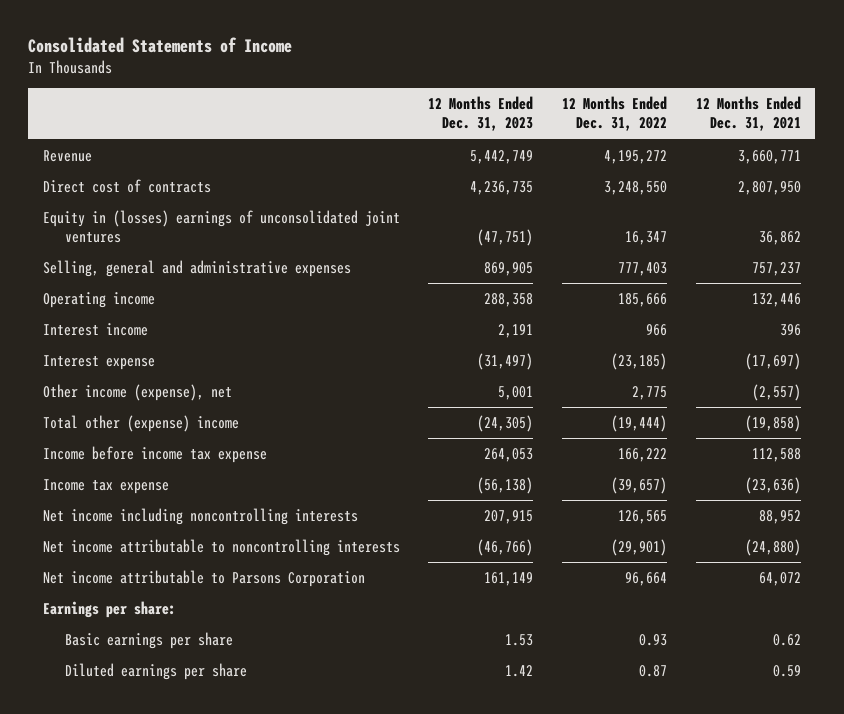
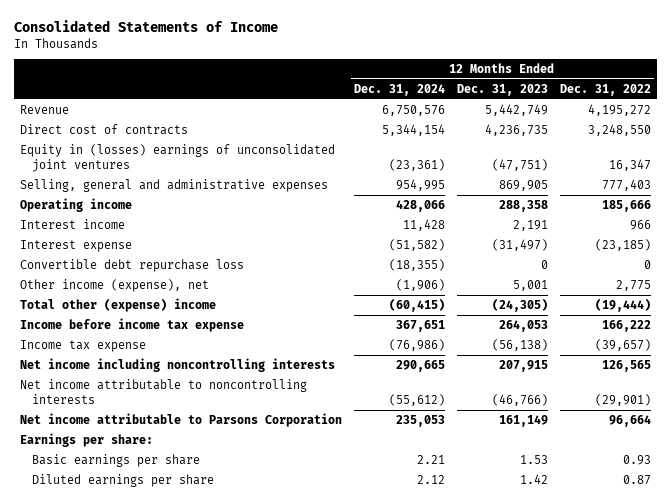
[695,96,801,132] 12 Months Ended Dec. 31, 2021 -> none
none -> [353,83,445,96] Dec. 31, 2024
none -> [19,258,244,272] Convertible debt repurchase loss

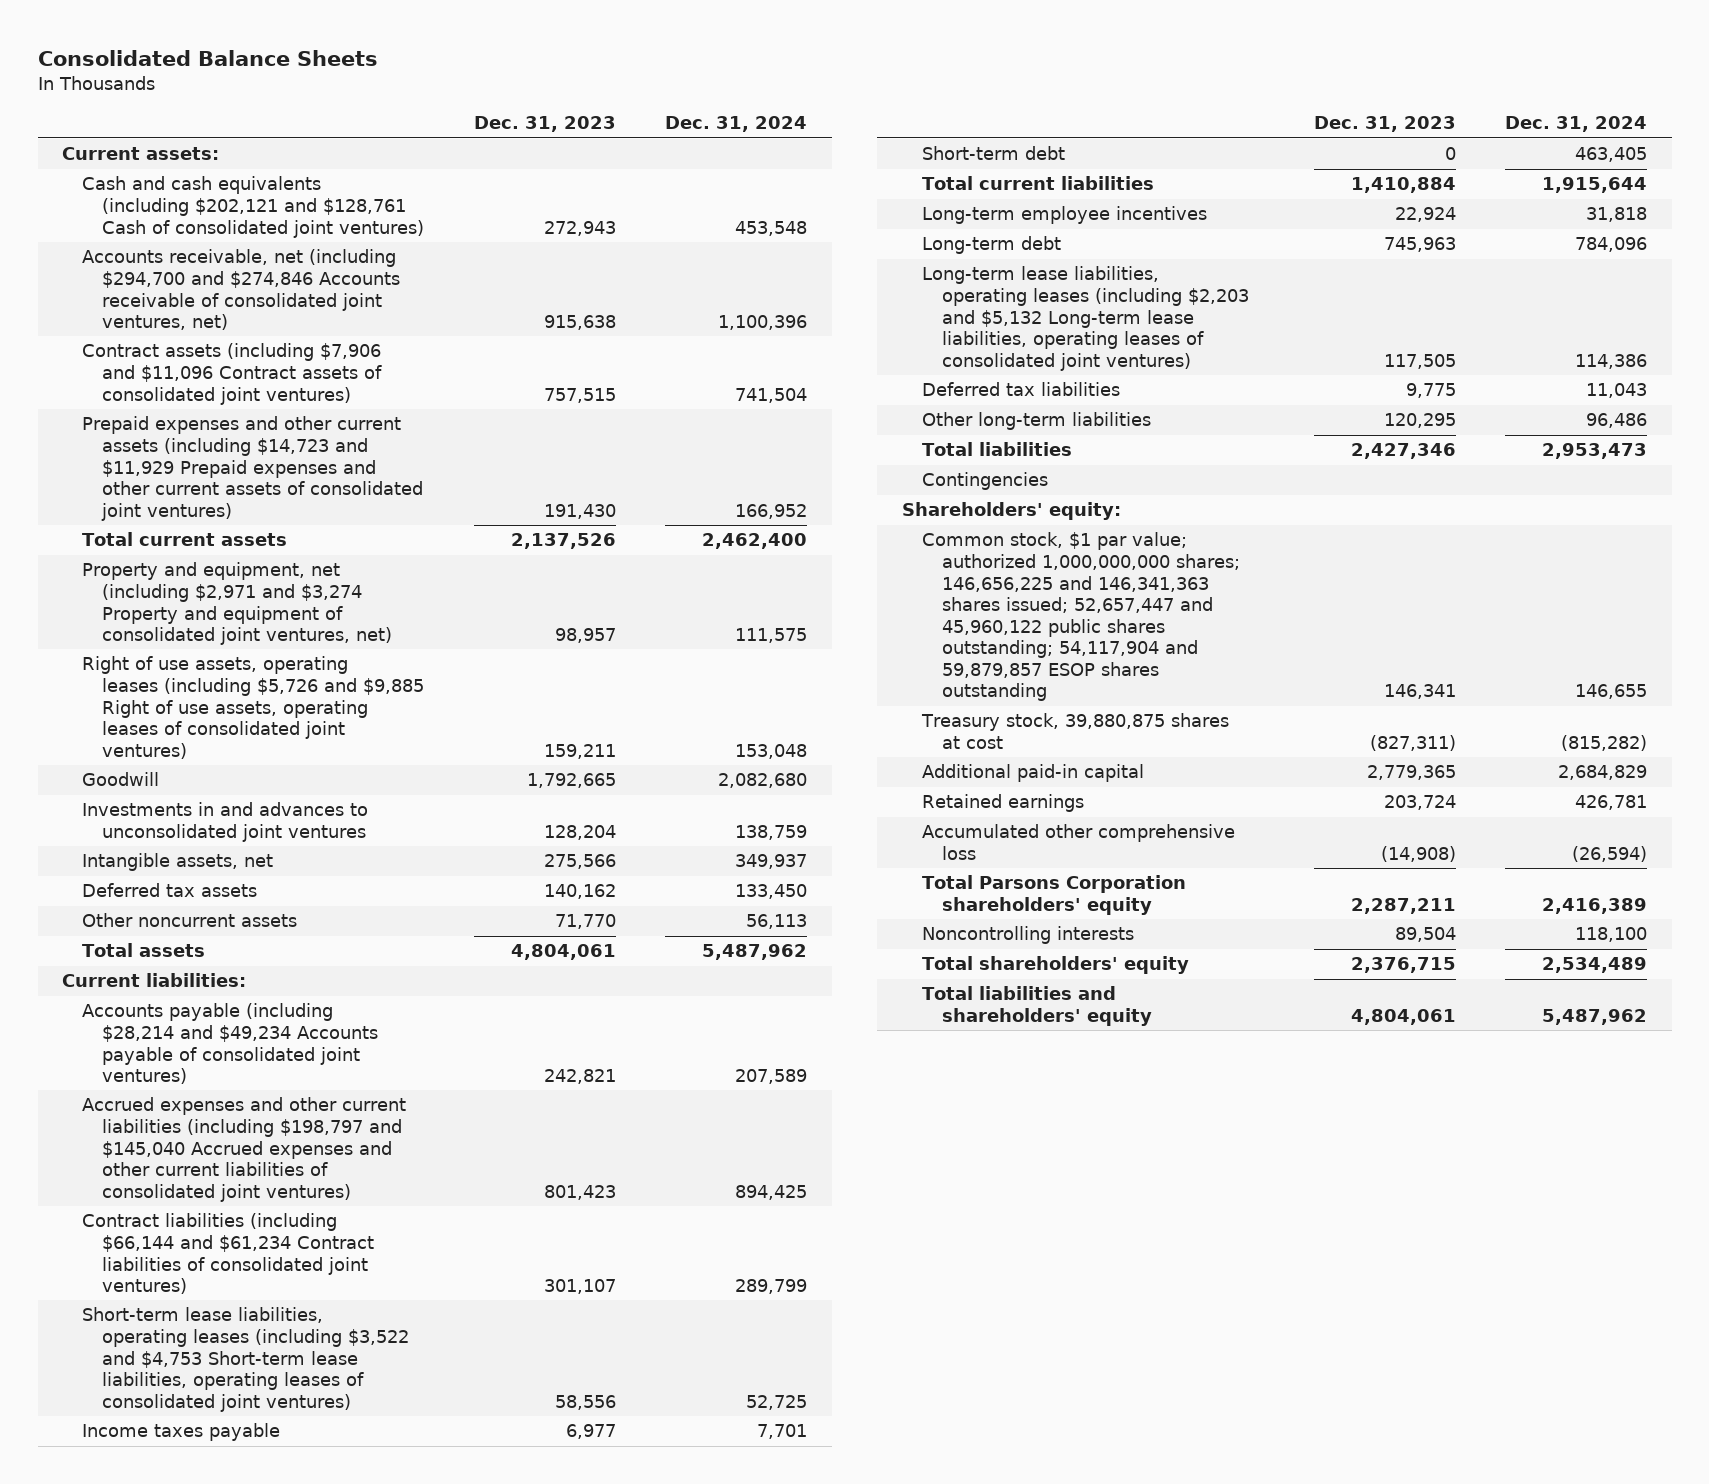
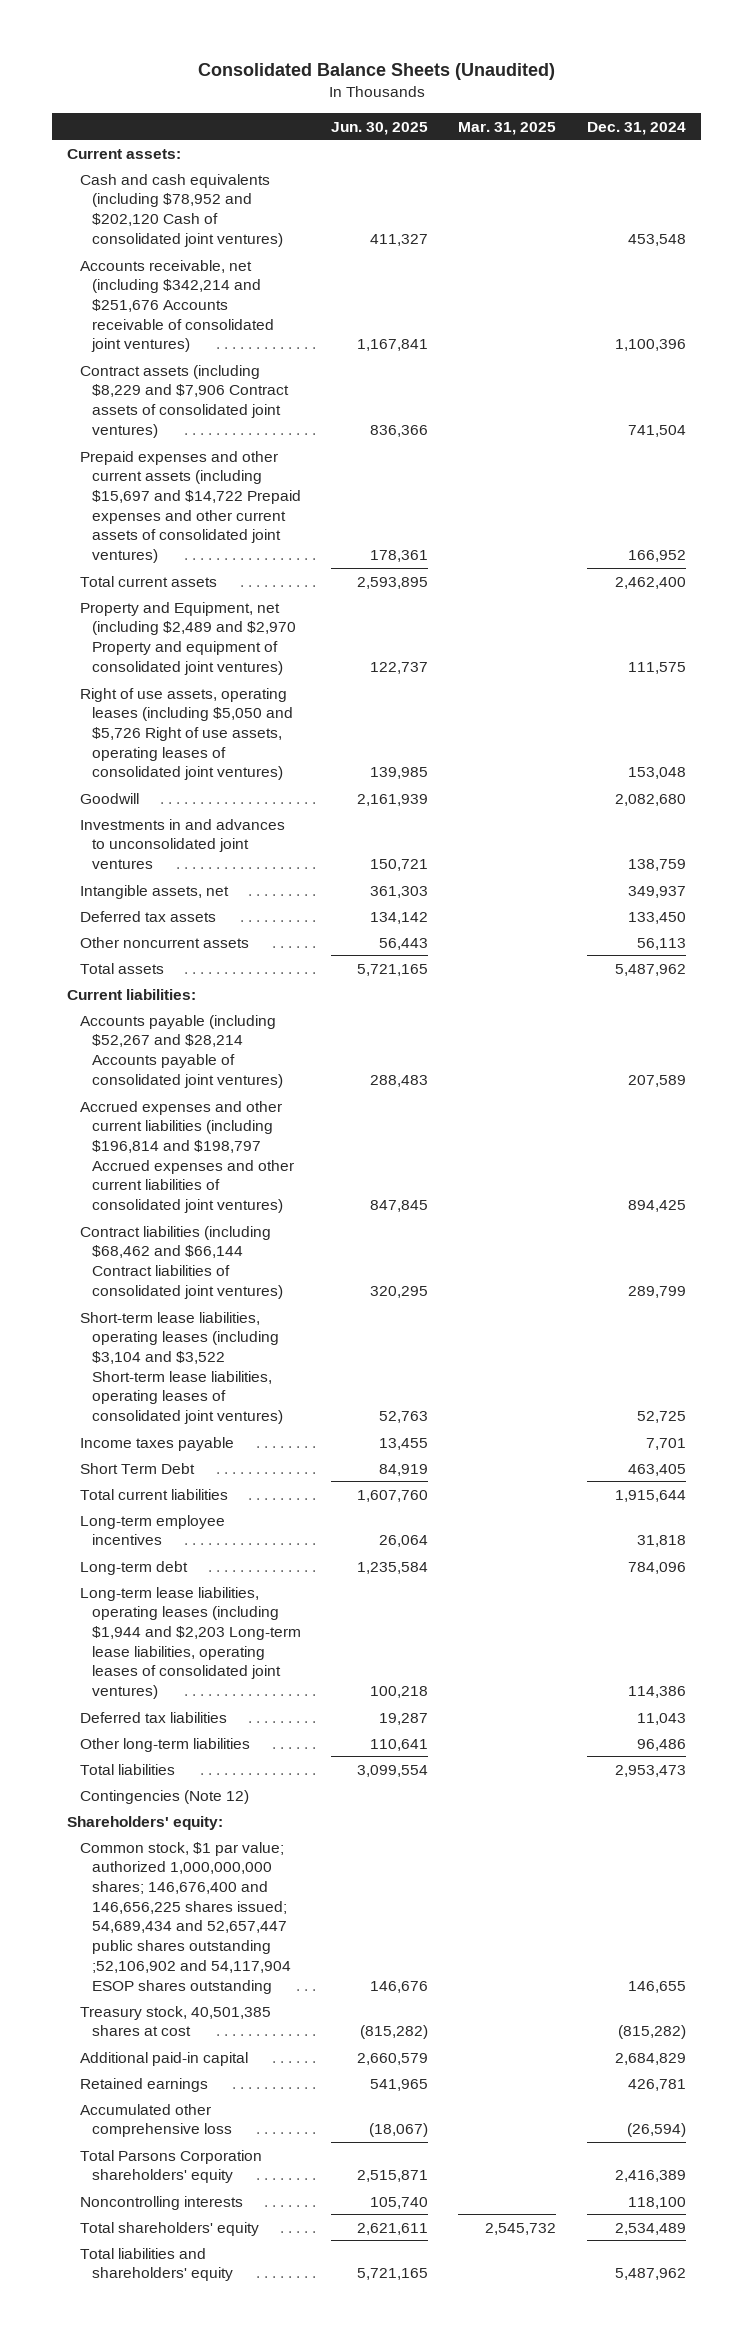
[37,49,378,66] Consolidated Balance Sheets -> [197,63,555,81] Consolidated Balance Sheets (Unaudited)
[473,116,616,133] Dec. 31, 2023 -> none
none -> [331,121,429,135] Jun. 30, 2025
none -> [458,121,557,135] Mar. 31, 2025
[82,176,425,238] Cash and cash equivalents (including $202,121 and $128,761 Cash of consolidated joint ventures) -> [79,173,283,247] Cash and cash equivalents (including $78,952 and $202,120 Cash of consolidated joint ventures)
[82,249,401,331] Accounts receivable, net (including $294,700 and $274,846 Accounts receivable of consolidated joint ventures, net) -> [79,259,274,353] Accounts receivable, net (including $342,214 and $251,676 Accounts receivable of consolidated joint ventures)
[82,343,383,405] Contract assets (including $7,906 and $11,096 Contract assets of consolidated joint ventures) -> [79,364,289,438] Contract assets (including $8,229 and $7,906 Contract assets of consolidated joint ventures)
[82,416,424,521] Prepaid expenses and other current assets (including $14,723 and $11,929 Prepaid expenses and other current assets of consolidated joint ventures) -> [79,450,301,564] Prepaid expenses and other current assets (including $15,697 and $14,722 Prepaid expenses and other current assets of consolidated joint ventures)
[82,562,393,646] Property and equipment, net (including $2,971 and $3,274 Property and equipment of consolidated joint ventures, net) -> [79,601,296,675] Property and Equipment, net (including $2,489 and $2,970 Property and equipment of consolidated joint ventures)
[82,656,425,759] Right of use assets, operating leases (including $5,726 and $9,885 Right of use assets, operating leases of consolidated joint ventures) -> [79,687,293,781] Right of use assets, operating leases (including $5,050 and $5,726 Right of use assets, operating leases of consolidated joint ventures)
[82,1003,379,1085] Accounts payable (including $28,214 and $49,234 Accounts payable of consolidated joint ventures) -> [79,1014,283,1088] Accounts payable (including $52,267 and $28,214 Accounts payable of consolidated joint ventures)
[82,1097,407,1202] Accrued expenses and other current liabilities (including $198,797 and $145,040 Accrued expenses and other current liabilities of consolidated joint ventures) -> [79,1100,294,1214] Accrued expenses and other current liabilities (including $196,814 and $198,797 Accrued expenses and other current liabilities of consolidated joint ventures)
[82,1213,375,1295] Contract liabilities (including $66,144 and $61,234 Contract liabilities of consolidated joint ventures) -> [79,1225,283,1299] Contract liabilities (including $68,462 and $66,144 Contract liabilities of consolidated joint ventures)
[82,1307,410,1412] Short-term lease liabilities, operating leases (including $3,522 and $4,753 Short-term lease liabilities, operating leases of consolidated joint ventures) -> [79,1311,283,1425] Short-term lease liabilities, operating leases (including $3,104 and $3,522 Short-term lease liabilities, operating leases of consolidated joint ventures)
[922,146,1066,161] Short-term debt -> [79,1462,195,1474] Short Term Debt
[922,266,1250,371] Long-term lease liabilities, operating leases (including $2,203 and $5,132 Long-term lease liabilities, operating leases of consolidated joint ventures) -> [79,1586,301,1700] Long-term lease liabilities, operating leases (including $1,944 and $2,203 Long-term lease liabilities, operating leases of consolidated joint ventures)
[922,472,1049,491] Contingencies -> [79,1789,249,1804] Contingencies (Note 12)
[922,532,1241,702] Common stock, $1 par value; authorized 1,000,000,000 shares; 146,656,225 and 146,341,363 shares issued; 52,657,447 and 45,960,122 public shares outstanding; 54,117,904 and 59,879,857 ESOP shares outstanding -> [79,1841,291,1994] Common stock, $1 par value; authorized 1,000,000,000 shares; 146,676,400 and 146,656,225 shares issued; 54,689,434 and 52,657,447 public shares outstanding ;52,106,902 and 54,117,904 ESOP shares outstanding
[921,713,1230,749] Treasury stock, 39,880,875 shares at cost -> [79,2005,271,2037] Treasury stock, 40,501,385 shares at cost

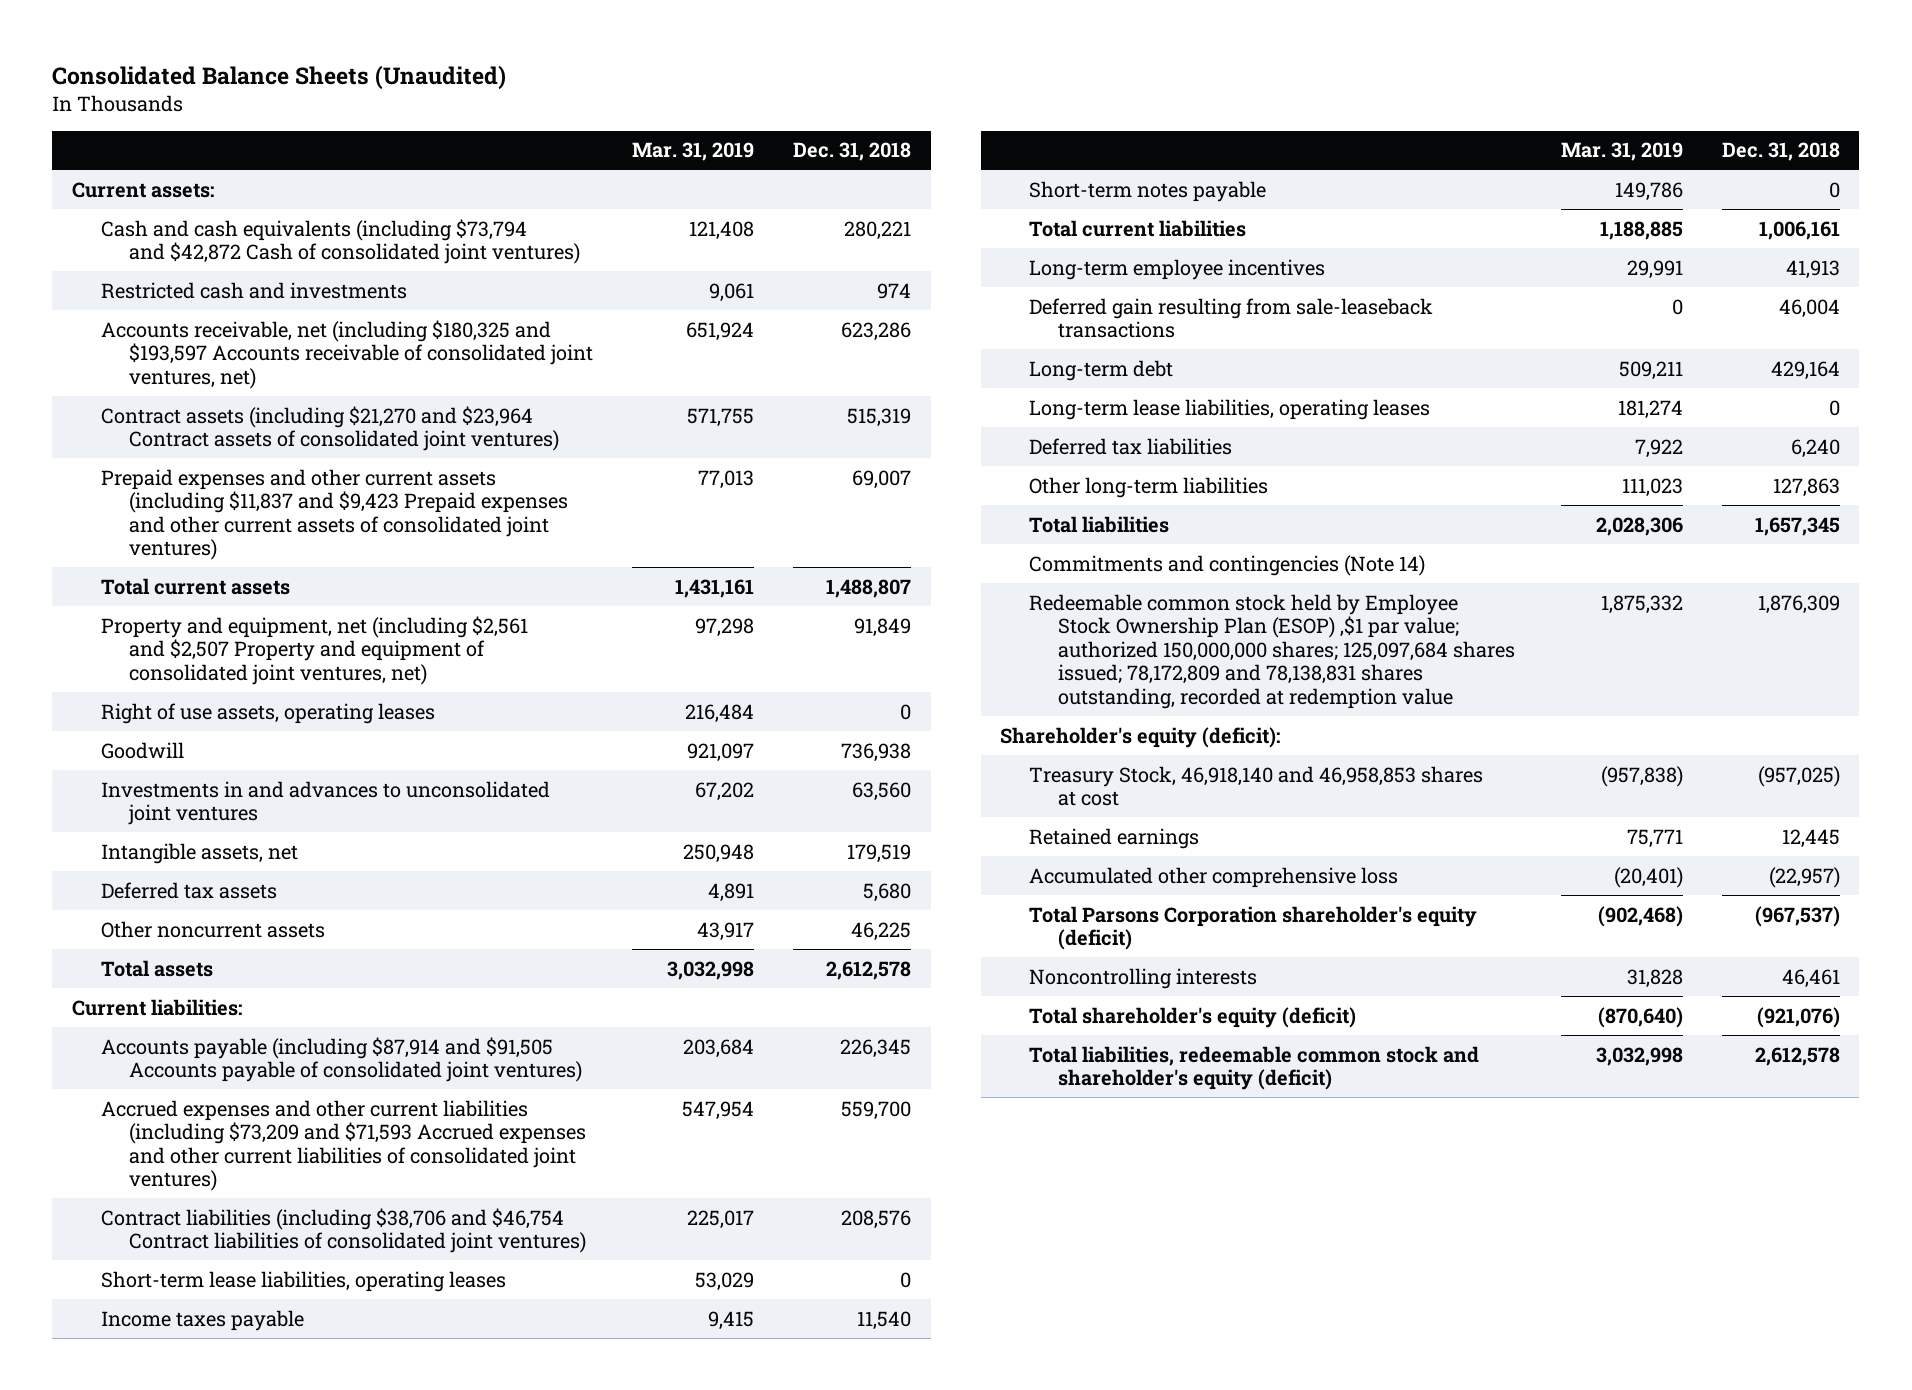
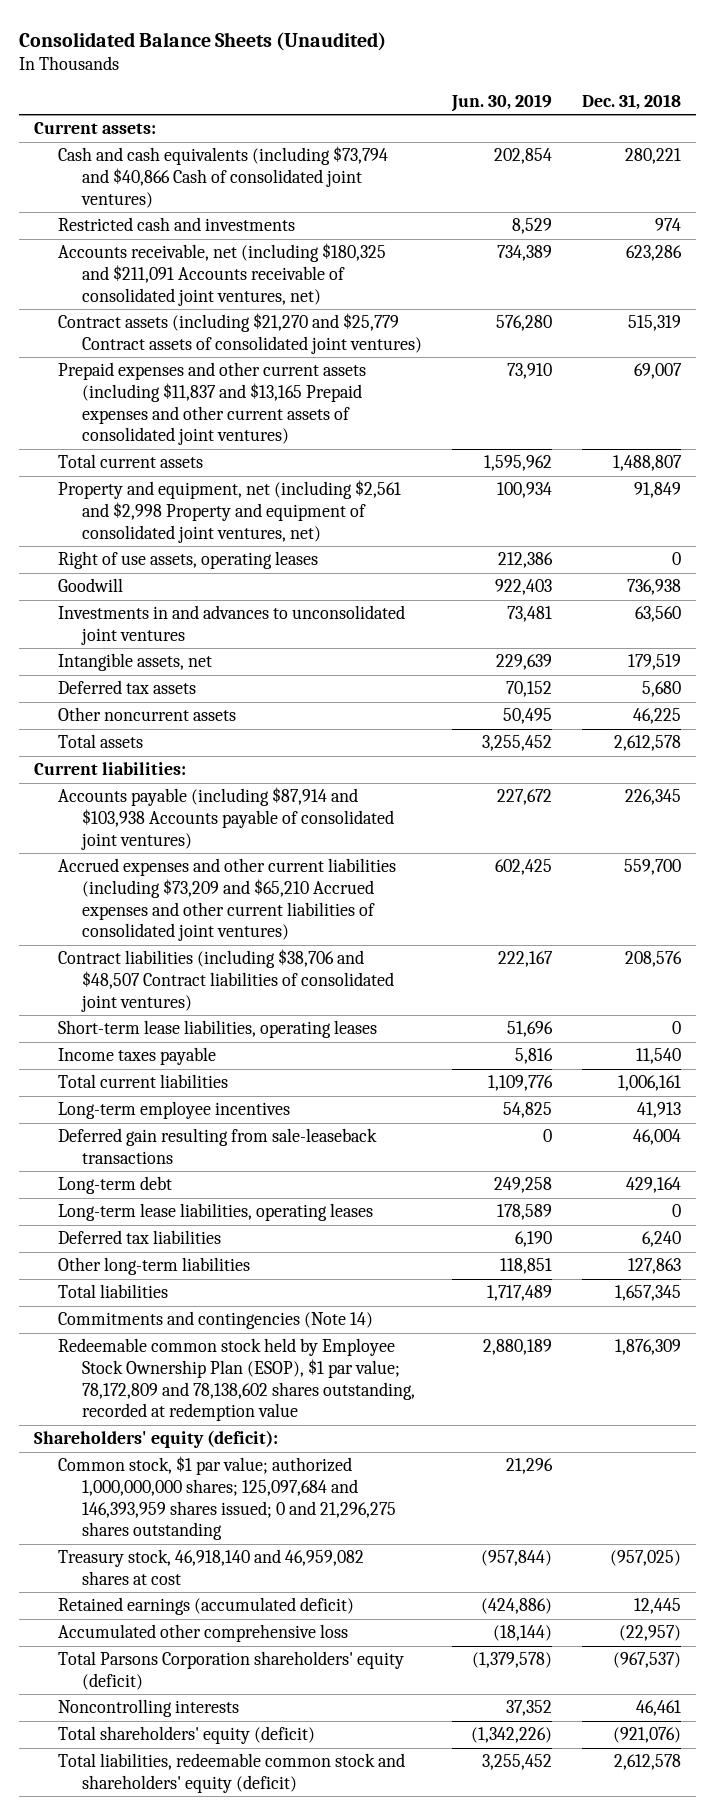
[632,142,755,162] Mar. 31, 2019 -> none
none -> [450,94,552,113] Jun. 30, 2019
[100,218,581,265] Cash and cash equivalents (including $73,794 and $42,872 Cash of consolidated joint ventures) -> [58,146,389,208] Cash and cash equivalents (including $73,794 and $40,866 Cash of consolidated joint ventures)
[100,319,594,389] Accounts receivable, net (including $180,325 and $193,597 Accounts receivable of consolidated joint ventures, net) -> [58,243,387,306] Accounts receivable, net (including $180,325 and $211,091 Accounts receivable of consolidated joint ventures, net)
[100,405,560,452] Contract assets (including $21,270 and $23,964 Contract assets of consolidated joint ventures) -> [58,313,423,354] Contract assets (including $21,270 and $25,779 Contract assets of consolidated joint ventures)
[100,468,569,561] Prepaid expenses and other current assets (including $11,837 and $9,423 Prepaid expenses and other current assets of consolidated joint ventures) -> [58,362,367,446] Prepaid expenses and other current assets (including $11,837 and $13,165 Prepaid expenses and other current assets of consolidated joint ventures)
[100,615,528,685] Property and equipment, net (including $2,561 and $2,507 Property and equipment of consolidated joint ventures, net) -> [58,480,402,543] Property and equipment, net (including $2,561 and $2,998 Property and equipment of consolidated joint ventures, net)
[100,1036,583,1083] Accounts payable (including $87,914 and $91,505 Accounts payable of consolidated joint ventures) -> [58,787,395,850] Accounts payable (including $87,914 and $103,938 Accounts payable of consolidated joint ventures)
[100,1099,587,1192] Accrued expenses and other current liabilities (including $73,209 and $71,593 Accrued expenses and other current liabilities of consolidated joint ventures) -> [58,858,397,942] Accrued expenses and other current liabilities (including $73,209 and $65,210 Accrued expenses and other current liabilities of consolidated joint ventures)
[100,1207,587,1254] Contract liabilities (including $38,706 and $46,754 Contract liabilities of consolidated joint ventures) -> [58,949,395,1012] Contract liabilities (including $38,706 and $48,507 Contract liabilities of consolidated joint ventures)
[1029,180,1267,202] Short-term notes payable -> none
[1029,593,1515,710] Redeemable common stock held by Employee Stock Ownership Plan (ESOP) ,$1 par value; authorized 150,000,000 shares; 125,097,684 shares issued; 78,172,809 and 78,138,831 shares outstanding, recorded at redemption value -> [58,1338,416,1422] Redeemable common stock held by Employee Stock Ownership Plan (ESOP), $1 par value; 78,172,809 and 78,138,602 shares outstanding, recorded at redemption value
[1000,726,1281,748] Shareholder's equity (deficit): -> [34,1430,279,1449] Shareholders' equity (deficit):
none -> [58,1456,397,1541] Common stock, $1 par value; authorized 1,000,000,000 shares; 125,097,684 and 146,393,959 shares issued; 0 and 21,296,275 shares outstanding
[1029,765,1484,807] Treasury Stock, 46,918,140 and 46,958,853 shares at cost -> [58,1549,365,1585] Treasury stock, 46,918,140 and 46,959,082 shares at cost
[1029,827,1200,849] Retained earnings -> [58,1597,355,1616] Retained earnings (accumulated deficit)
[1029,905,1478,951] Total Parsons Corporation shareholder's equity (deficit) -> [58,1651,405,1690] Total Parsons Corporation shareholders' equity (deficit)
[1029,1006,1357,1028] Total shareholder's equity (deficit) -> [58,1726,316,1745] Total shareholders' equity (deficit)
[1029,1045,1480,1091] Total liabilities, redeemable common stock and shareholder's equity (deficit) -> [58,1753,406,1793] Total liabilities, redeemable common stock and shareholders' equity (deficit)

